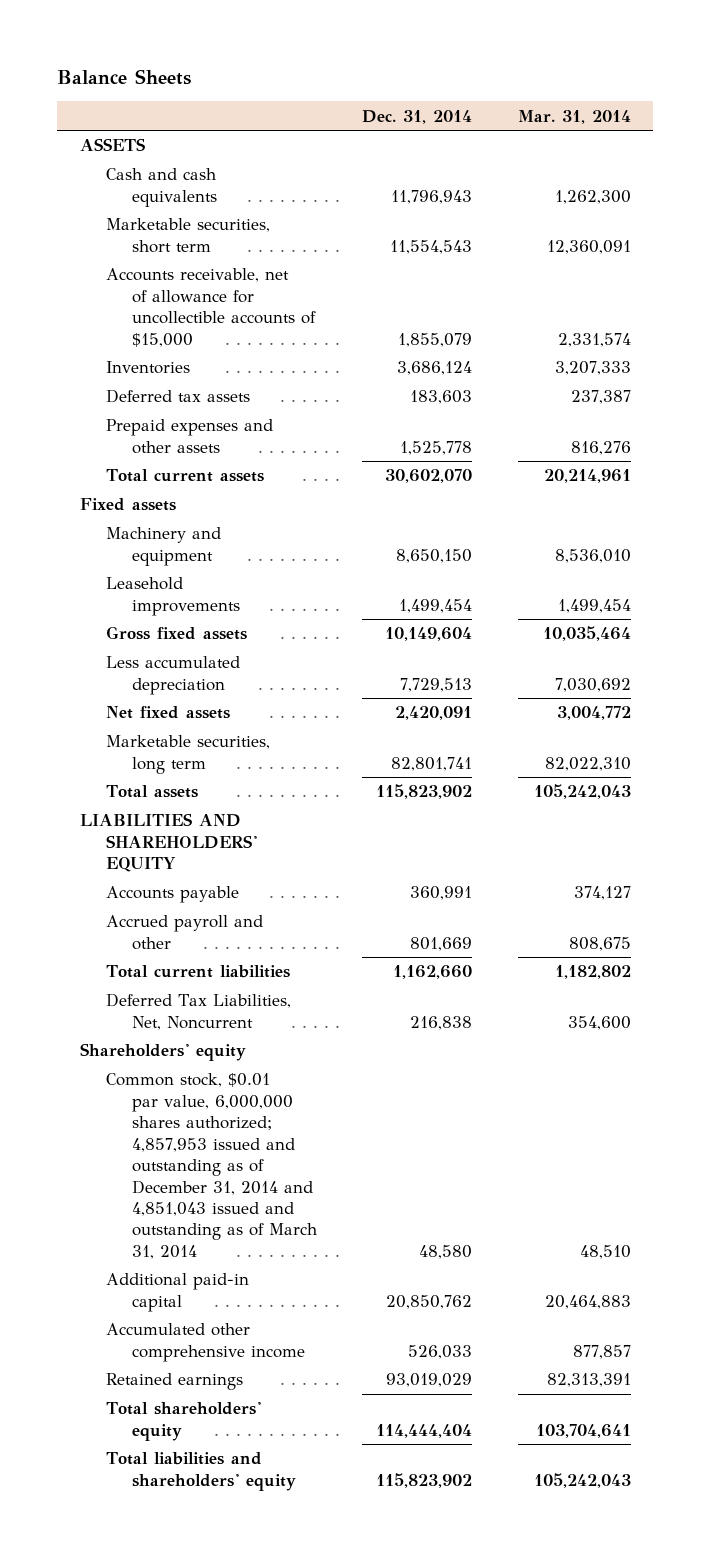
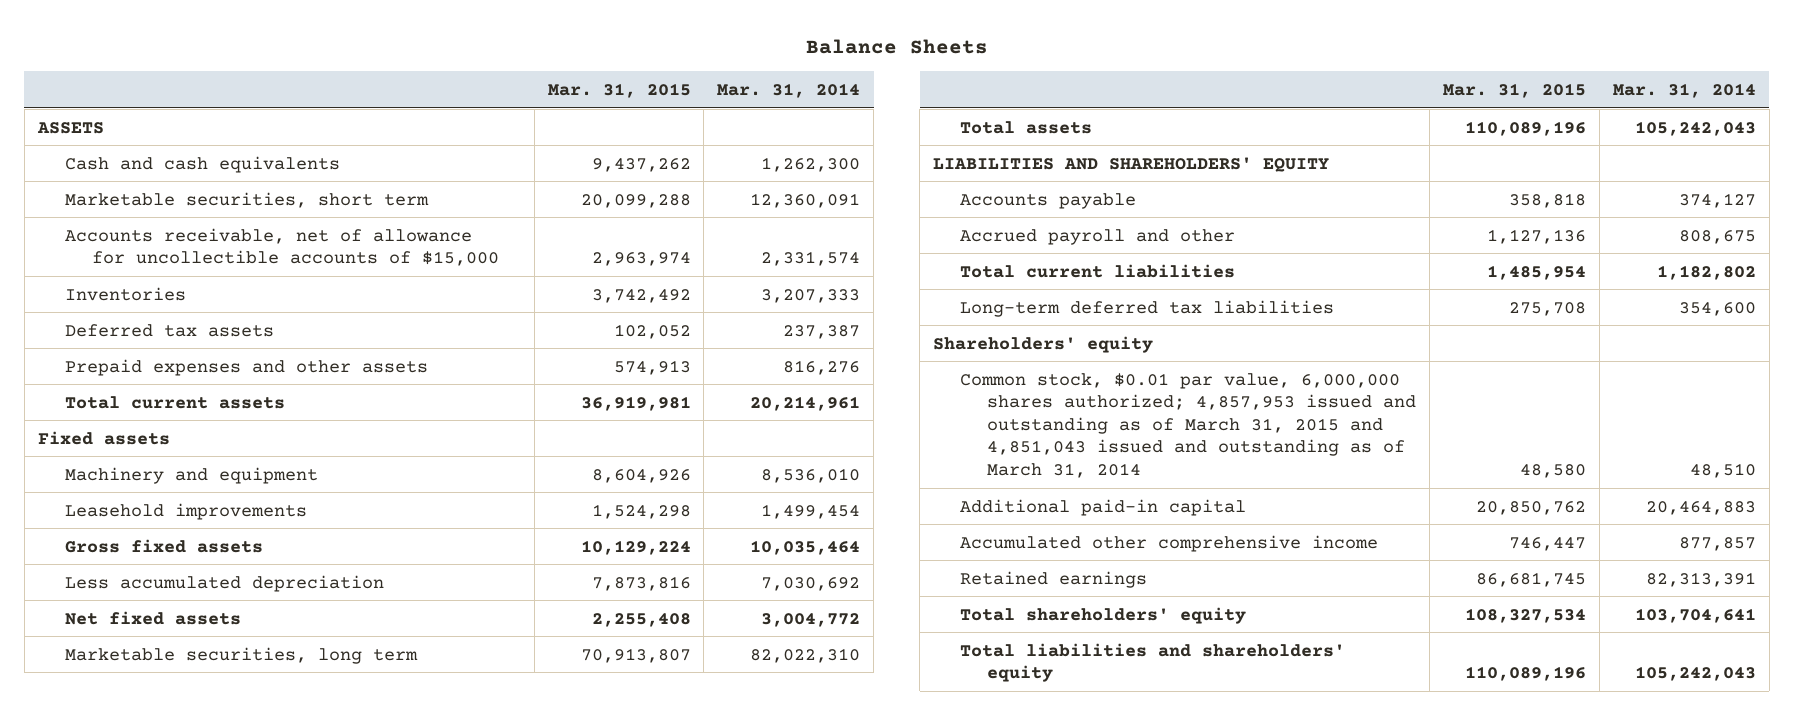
[362,109,473,124] Dec. 31, 2014 -> none
none -> [547,82,691,98] Mar. 31, 2015
[105,993,291,1030] Deferred Tax Liabilities, Net, Noncurrent -> [960,299,1335,317] Long-term deferred tax liabilities
[105,1073,317,1259] Common stock, $0.01 par value, 6,000,000 shares authorized; 4,857,953 issued and outstanding as of December 31, 2014 and 4,851,043 issued and outstanding as of March 31, 2014 -> [960,372,1417,478] Common stock, $0.01 par value, 6,000,000 shares authorized; 4,857,953 issued and outstanding as of March 31, 2015 and 4,851,043 issued and outstanding as of March 31, 2014

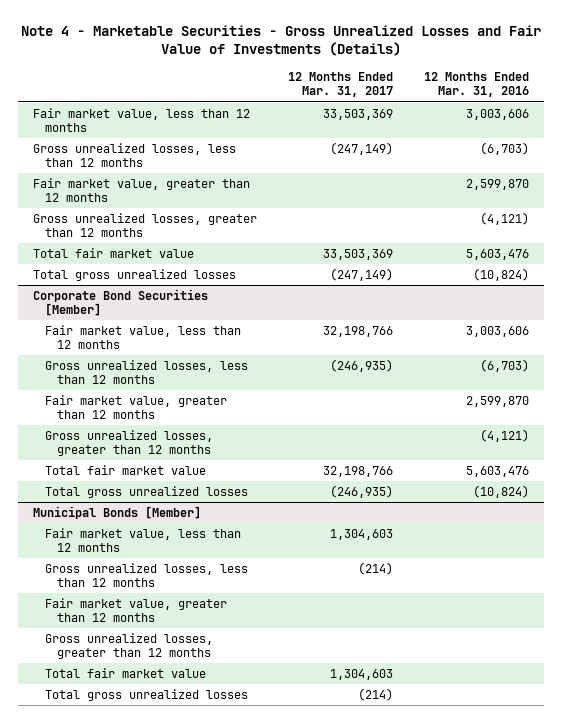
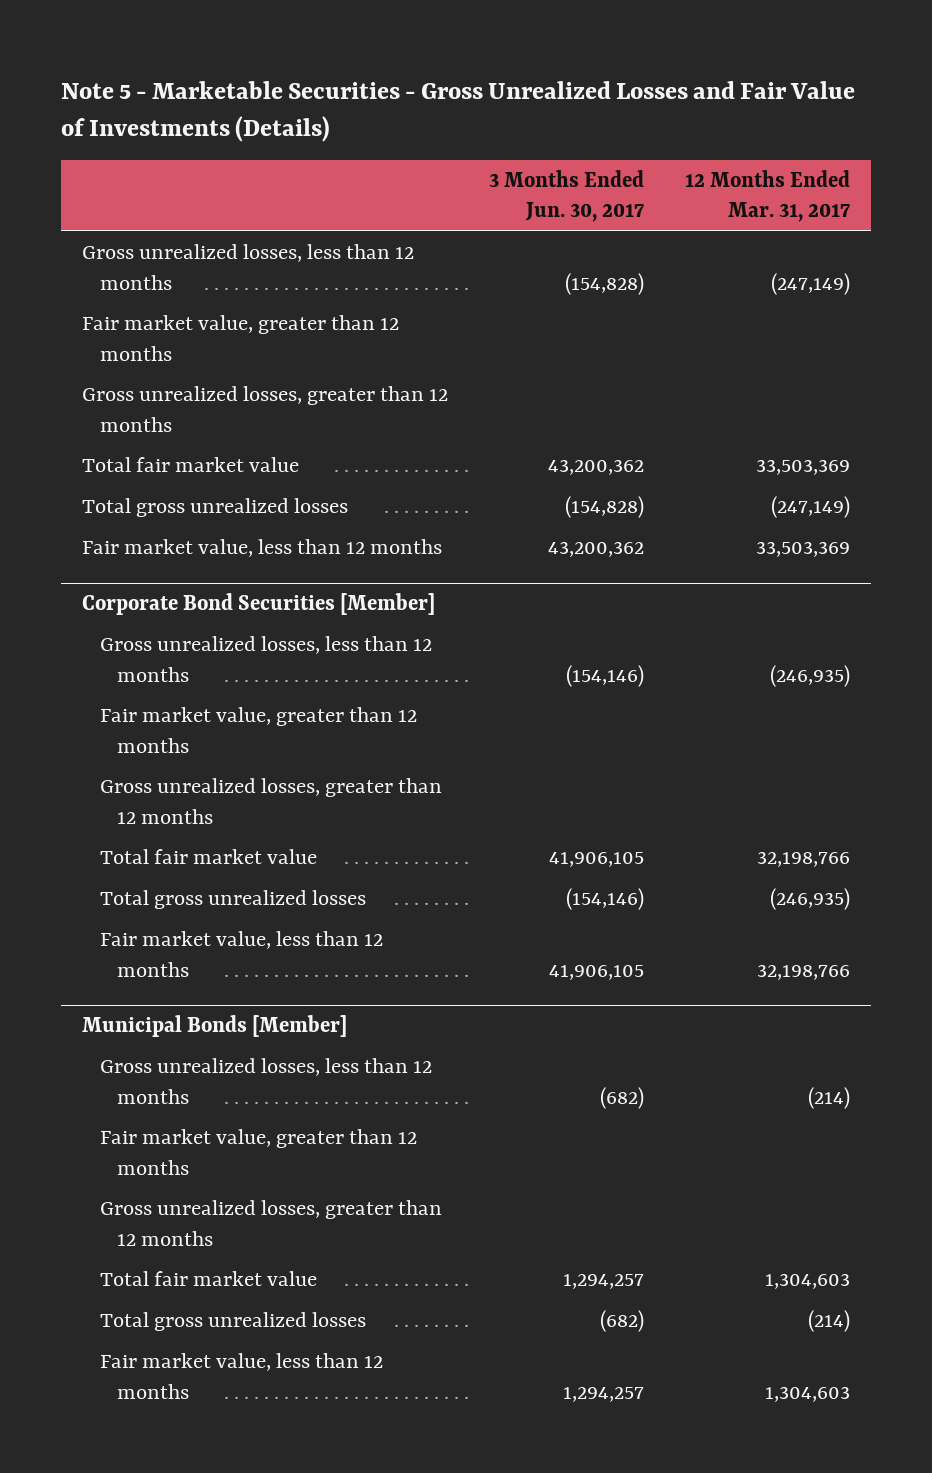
[20,25,541,57] Note 4 - Marketable Securities - Gross Unrealized Losses and Fair Value of Investments (Details) -> [61,80,856,142] Note 5 - Marketable Securities - Gross Unrealized Losses and Fair Value of Investments (Details)
[423,72,529,98] 12 Months Ended Mar. 31, 2016 -> none
none -> [489,170,645,223] 3 Months Ended Jun. 30, 2017
[32,107,250,133] Fair market value, less than 12 months -> [81,539,442,558] Fair market value, less than 12 months
[44,324,241,350] Fair market value, less than 12 months -> [99,931,383,977] Fair market value, less than 12 months
[44,527,241,553] Fair market value, less than 12 months -> [99,1353,383,1399] Fair market value, less than 12 months

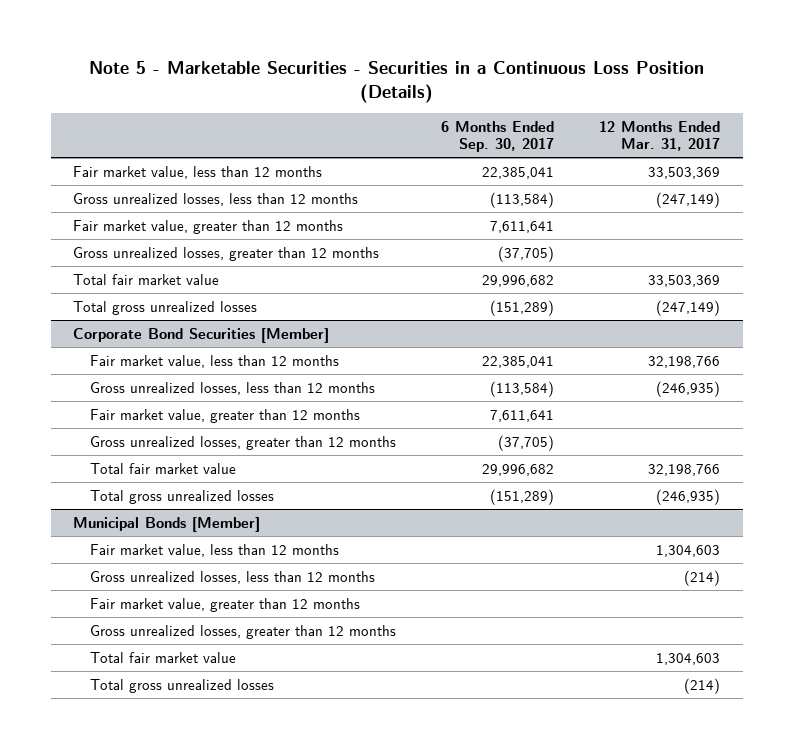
[61,80,856,142] Note 5 - Marketable Securities - Gross Unrealized Losses and Fair Value of Investments (Details) -> [88,61,704,103] Note 5 - Marketable Securities - Securities in a Continuous Loss Position (Details)
[489,170,645,223] 3 Months Ended Jun. 30, 2017 -> none
none -> [440,120,554,153] 6 Months Ended Sep. 30, 2017
[81,539,442,558] Fair market value, less than 12 months -> [73,165,323,179] Fair market value, less than 12 months
[99,931,383,977] Fair market value, less than 12 months -> [89,354,339,368] Fair market value, less than 12 months
[99,1353,383,1399] Fair market value, less than 12 months -> [89,543,339,557] Fair market value, less than 12 months

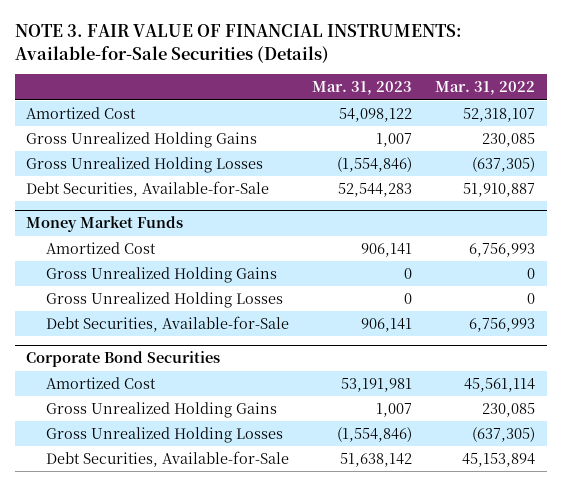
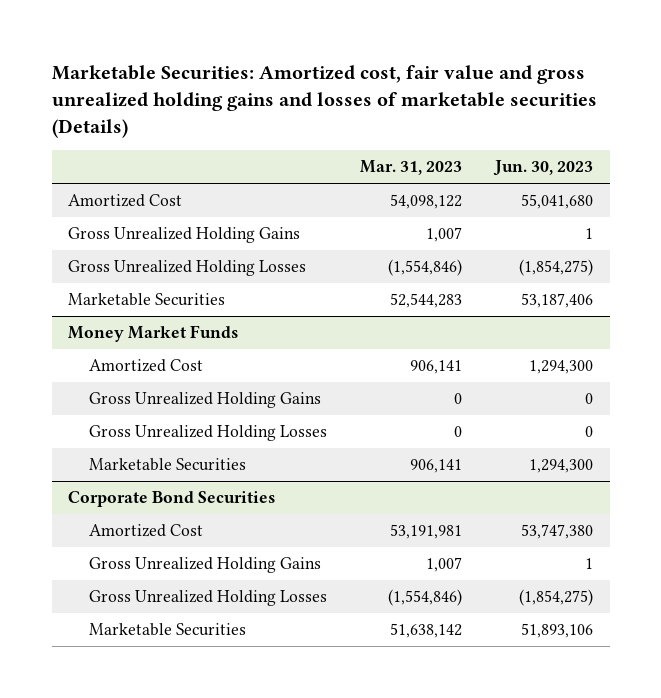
[14,24,462,63] NOTE 3. FAIR VALUE OF FINANCIAL INSTRUMENTS: Available-for-Sale Securities (Details) -> [51,64,597,138] Marketable Securities: Amortized cost, fair value and gross unrealized holding gains and losses of marketable securities (Details)
[435,81,536,96] Mar. 31, 2022 -> none
none -> [493,160,594,177] Jun. 30, 2023
[26,181,270,198] Debt Securities, Available-for-Sale -> [68,293,226,307] Marketable Securities
[45,316,289,333] Debt Securities, Available-for-Sale -> [89,458,247,472] Marketable Securities
[45,451,289,468] Debt Securities, Available-for-Sale -> [89,623,247,637] Marketable Securities

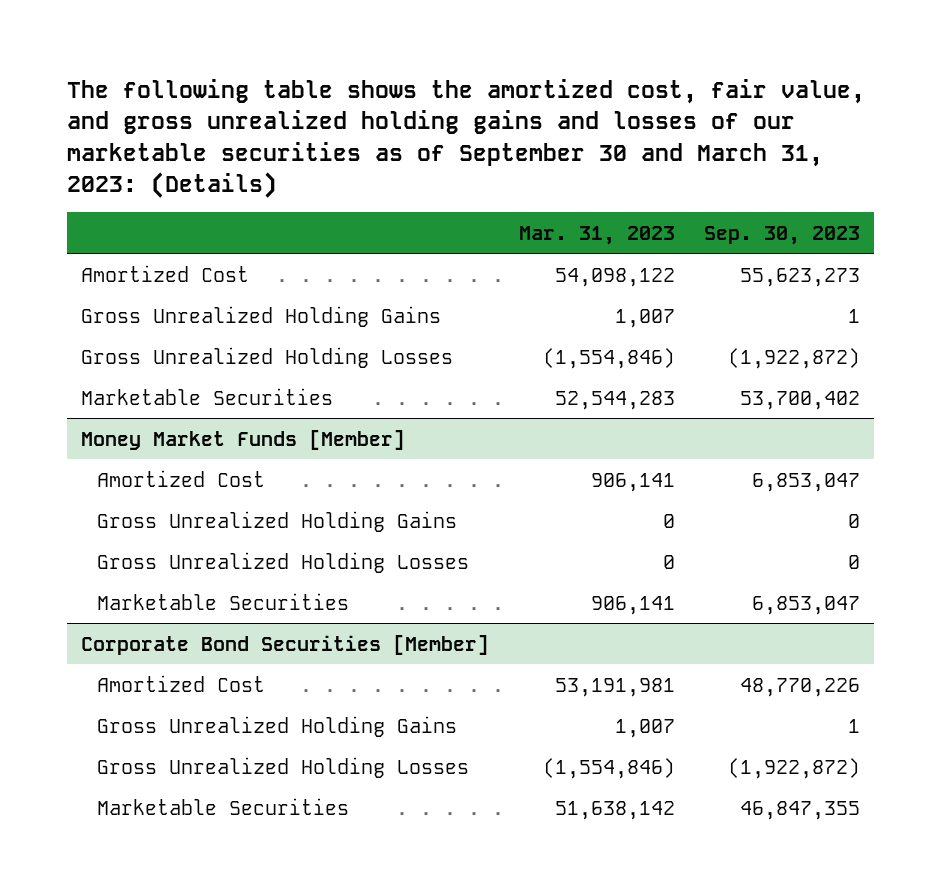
[51,64,597,138] Marketable Securities: Amortized cost, fair value and gross unrealized holding gains and losses of marketable securities (Details) -> [66,79,865,199] The following table shows the amortized cost, fair value, and gross unrealized holding gains and losses of our marketable securities as of September 30 and March 31, 2023: (Details)
[493,160,594,177] Jun. 30, 2023 -> none
none -> [703,225,860,245] Sep. 30, 2023
[68,325,239,343] Money Market Funds -> [81,429,406,450] Money Market Funds [Member]
[68,491,276,508] Corporate Bond Securities -> [81,634,490,655] Corporate Bond Securities [Member]

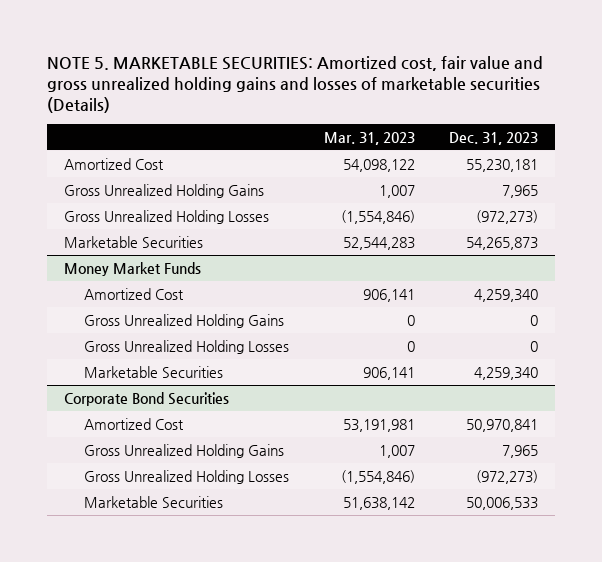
[66,79,865,199] The following table shows the amortized cost, fair value, and gross unrealized holding gains and losses of our marketable securities as of September 30 and March 31, 2023: (Details) -> [46,55,543,114] NOTE 5. MARKETABLE SECURITIES: Amortized cost, fair value and gross unrealized holding gains and losses of marketable securities (Details)
[703,225,860,245] Sep. 30, 2023 -> none
none -> [449,131,539,145] Dec. 31, 2023
[81,429,406,450] Money Market Funds [Member] -> [63,261,201,276] Money Market Funds
[81,634,490,655] Corporate Bond Securities [Member] -> [63,391,229,406] Corporate Bond Securities

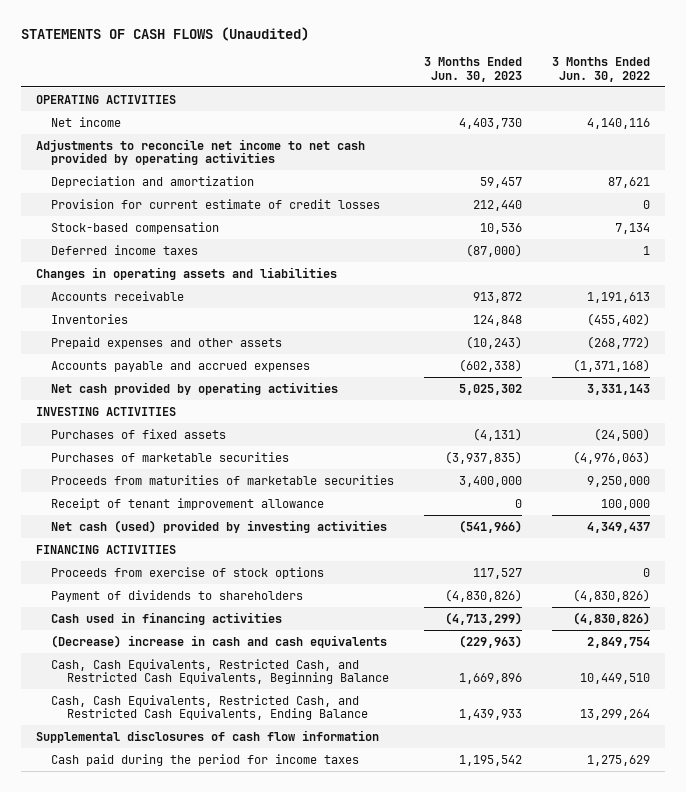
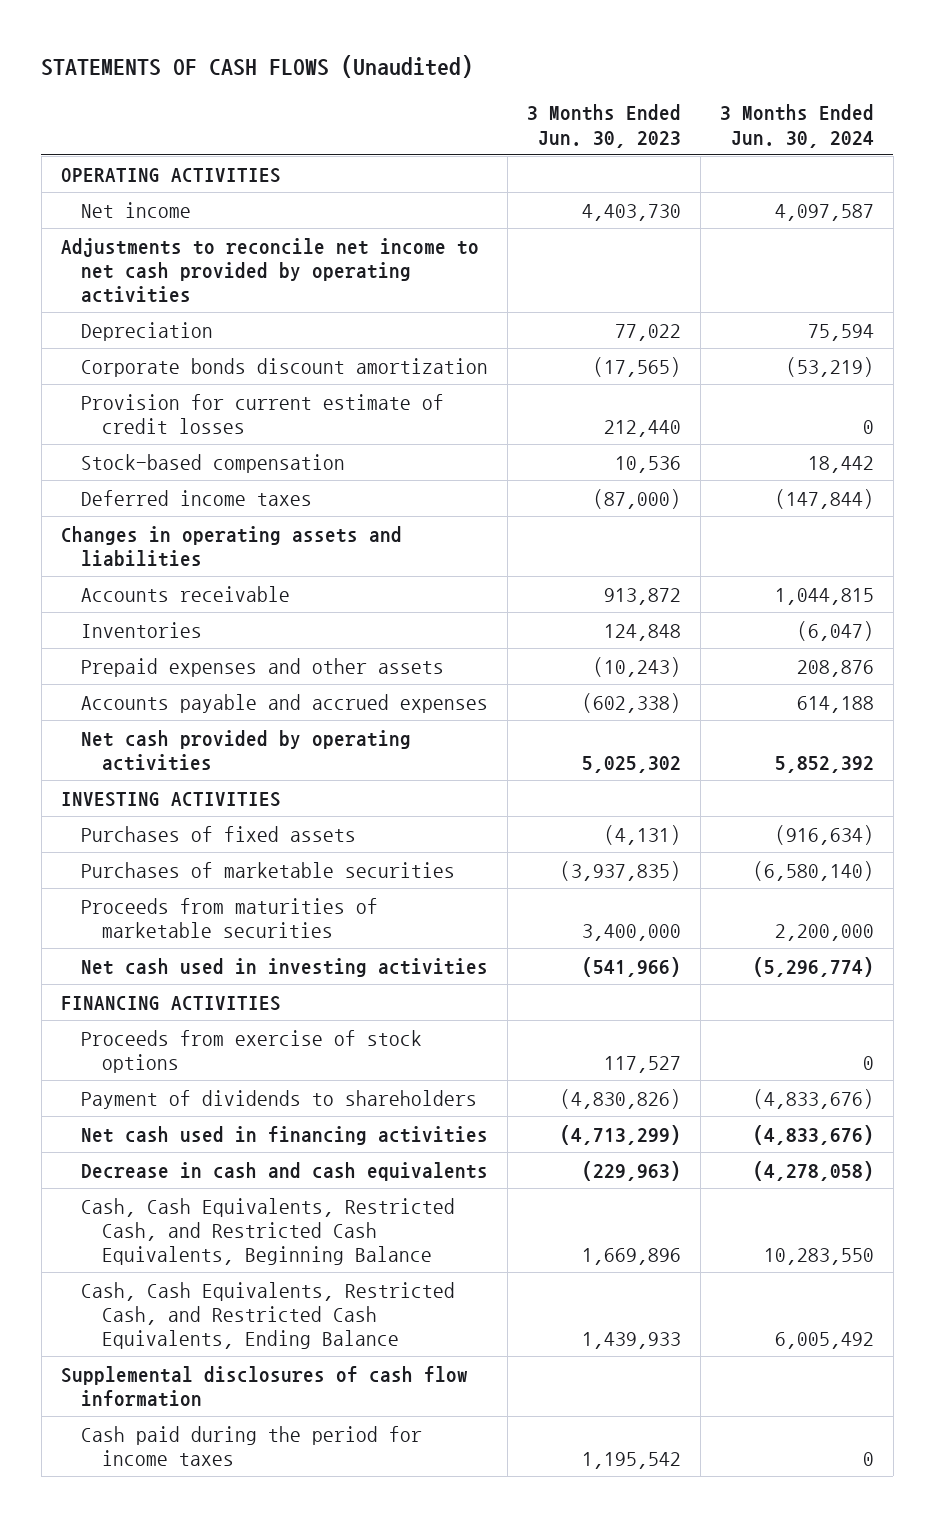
[552,57,651,82] 3 Months Ended Jun. 30, 2022 -> none
none -> [719,104,874,148] 3 Months Ended Jun. 30, 2024
[51,175,255,188] Depreciation and amortization -> none
none -> [81,321,214,341] Depreciation
none -> [81,357,489,377] Corporate bonds discount amortization
[51,497,325,510] Receipt of tenant improvement allowance -> none
[51,519,388,533] Net cash (used) provided by investing activities -> [81,957,489,977] Net cash used in investing activities
[51,611,283,625] Cash used in financing activities -> [81,1125,489,1145] Net cash used in financing activities
[51,634,388,648] (Decrease) increase in cash and cash equivalents -> [81,1161,489,1181] Decrease in cash and cash equivalents

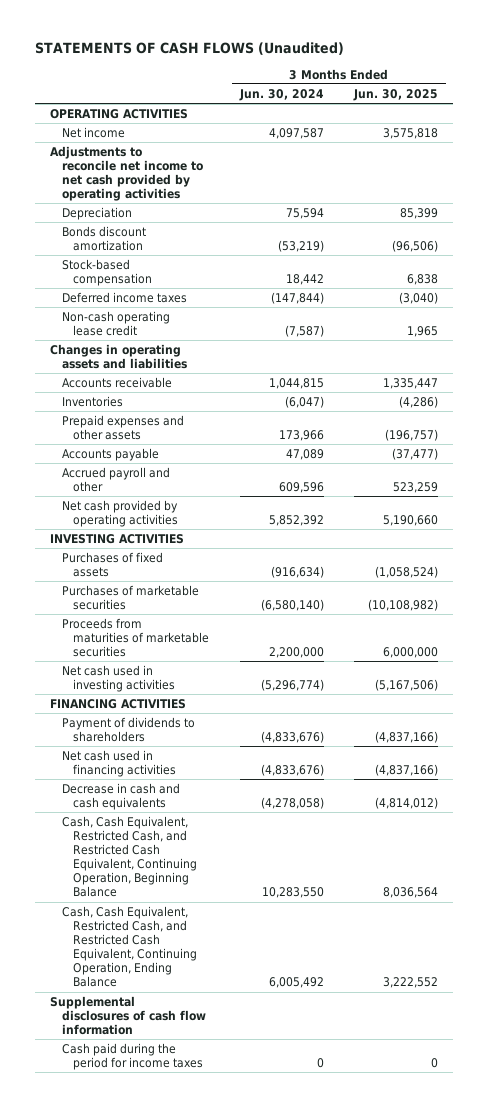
[527,104,682,148] 3 Months Ended Jun. 30, 2023 -> none
none -> [353,88,439,101] Jun. 30, 2025
[81,393,445,434] Provision for current estimate of credit losses -> none
[81,357,489,377] Corporate bonds discount amortization -> [61,225,146,252] Bonds discount amortization
none -> [61,310,170,337] Non-cash operating lease credit
[796,659,874,677] 208,876 -> [278,430,324,442] 173,966
[81,693,489,713] Accounts payable and accrued expenses -> [61,447,159,461] Accounts payable
[796,695,874,713] 614,188 -> [285,448,324,460] 47,089
none -> [61,466,170,493] Accrued payroll and other
[81,1029,423,1073] Proceeds from exercise of stock options -> none
[81,1197,456,1266] Cash, Cash Equivalents, Restricted Cash, and Restricted Cash Equivalents, Beginning Balance -> [61,815,198,898] Cash, Cash Equivalent, Restricted Cash, and Restricted Cash Equivalent, Continuing Operation, Beginning Balance
[81,1281,456,1350] Cash, Cash Equivalents, Restricted Cash, and Restricted Cash Equivalents, Ending Balance -> [61,905,198,988] Cash, Cash Equivalent, Restricted Cash, and Restricted Cash Equivalent, Continuing Operation, Ending Balance

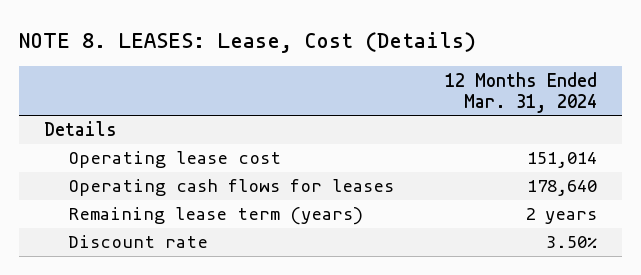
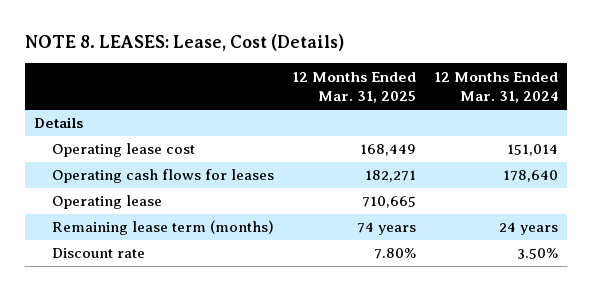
none -> [291,71,416,104] 12 Months Ended Mar. 31, 2025
none -> [51,195,162,210] Operating lease
[68,207,364,226] Remaining lease term (years) -> [51,220,274,236] Remaining lease term (months)
[524,208,597,225] 2 years -> [498,222,558,236] 24 years

